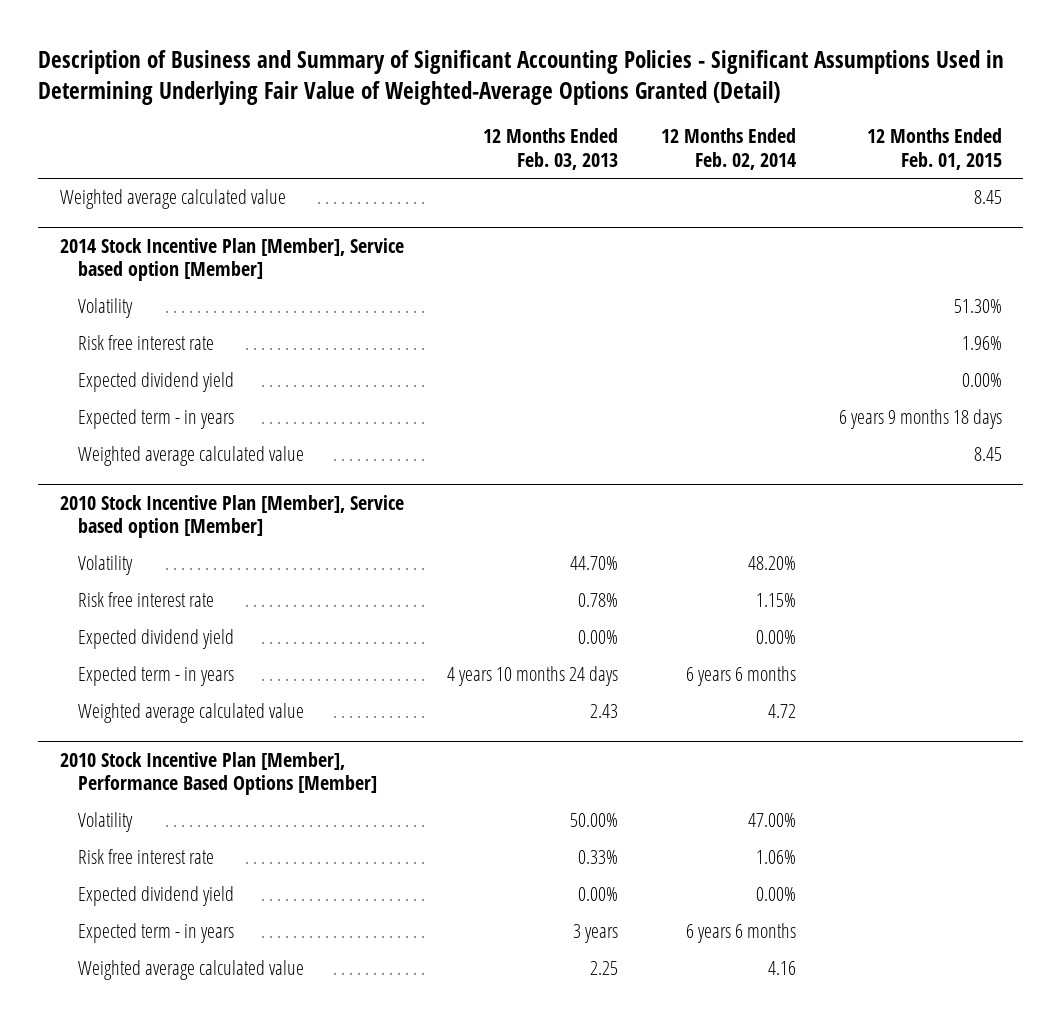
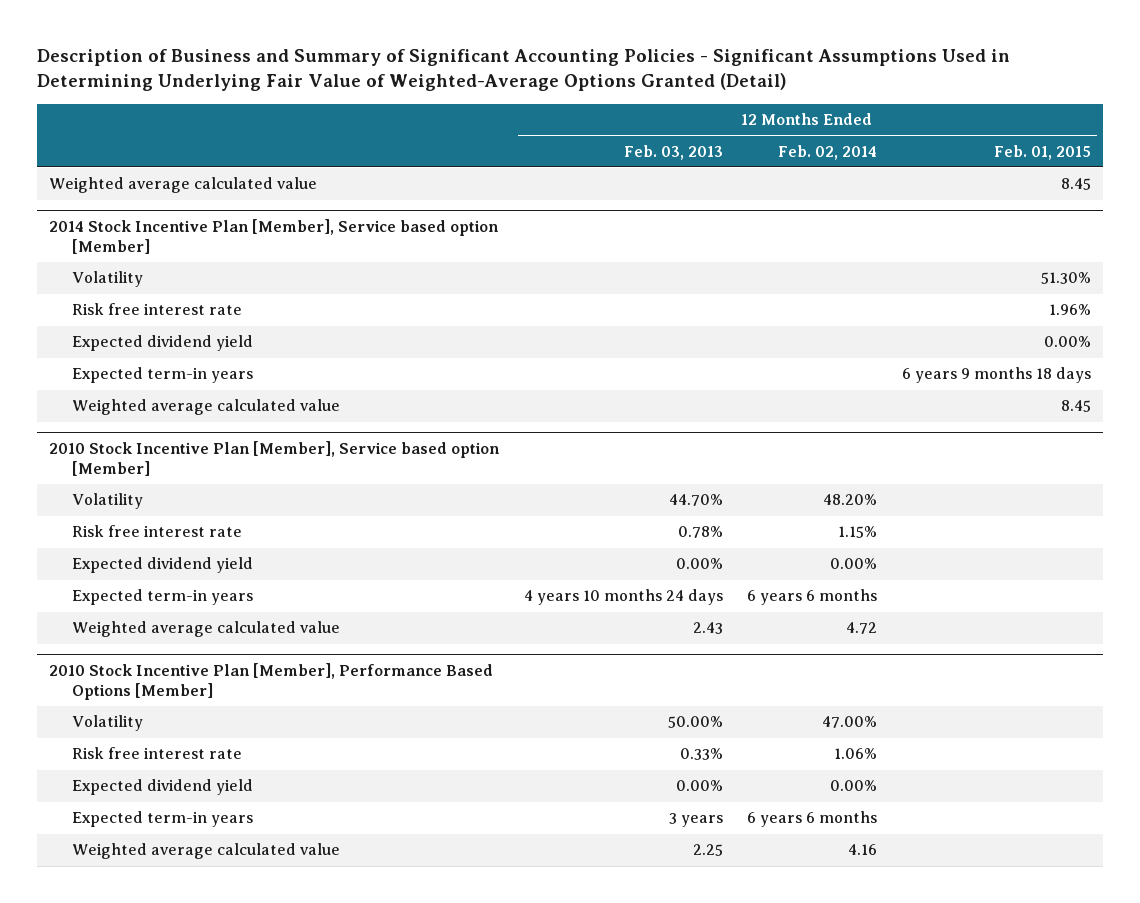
[77,409,234,430] Expected term - in years -> [71,367,253,384] Expected term-in years
[77,666,234,687] Expected term - in years -> [71,589,253,606] Expected term-in years
[77,923,234,944] Expected term - in years -> [71,811,253,828] Expected term-in years

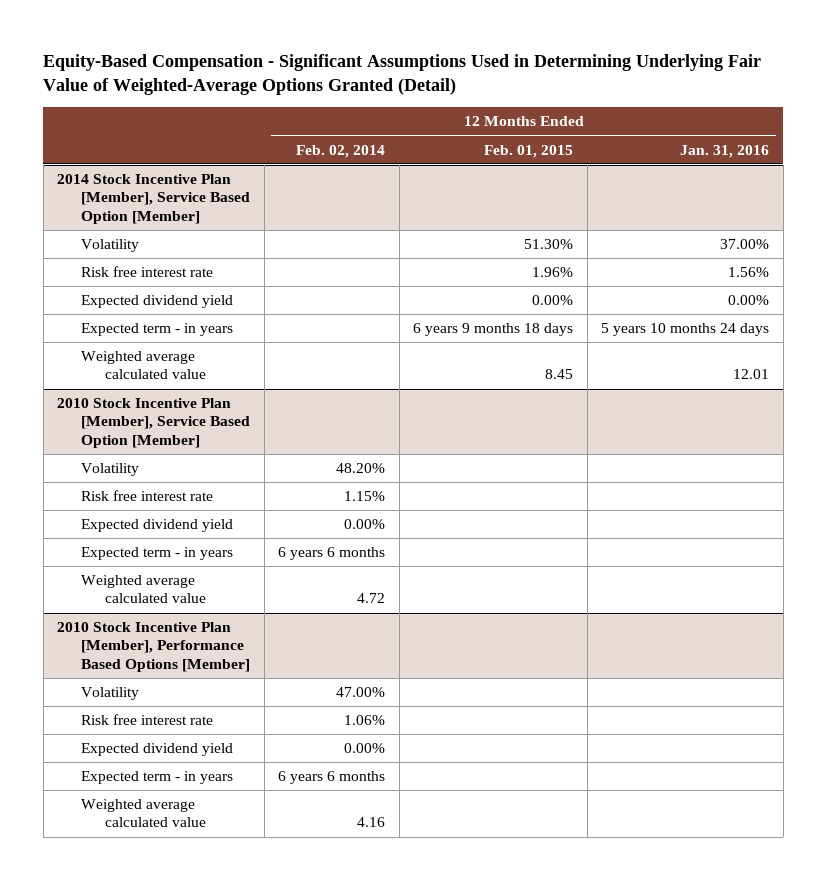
[37,49,1011,92] Description of Business and Summary of Significant Accounting Policies - Significant Assumptions Used in Determining Underlying Fair Value of Weighted-Average Options Granted (Detail) -> [43,54,762,96] Equity-Based Compensation - Significant Assumptions Used in Determining Underlying Fair Value of Weighted-Average Options Granted (Detail)
[623,144,723,160] Feb. 03, 2013 -> none
none -> [680,144,770,158] Jan. 31, 2016
[49,177,318,194] Weighted average calculated value -> none
[49,218,500,254] 2014 Stock Incentive Plan [Member], Service based option [Member] -> [57,174,251,224] 2014 Stock Incentive Plan [Member], Service Based Option [Member]
[71,367,253,384] Expected term-in years -> [81,323,234,337] Expected term - in years
[49,440,501,476] 2010 Stock Incentive Plan [Member], Service based option [Member] -> [57,398,251,448] 2010 Stock Incentive Plan [Member], Service Based Option [Member]
[71,589,253,606] Expected term-in years -> [81,547,234,561] Expected term - in years
[71,811,253,828] Expected term-in years -> [81,771,234,785] Expected term - in years

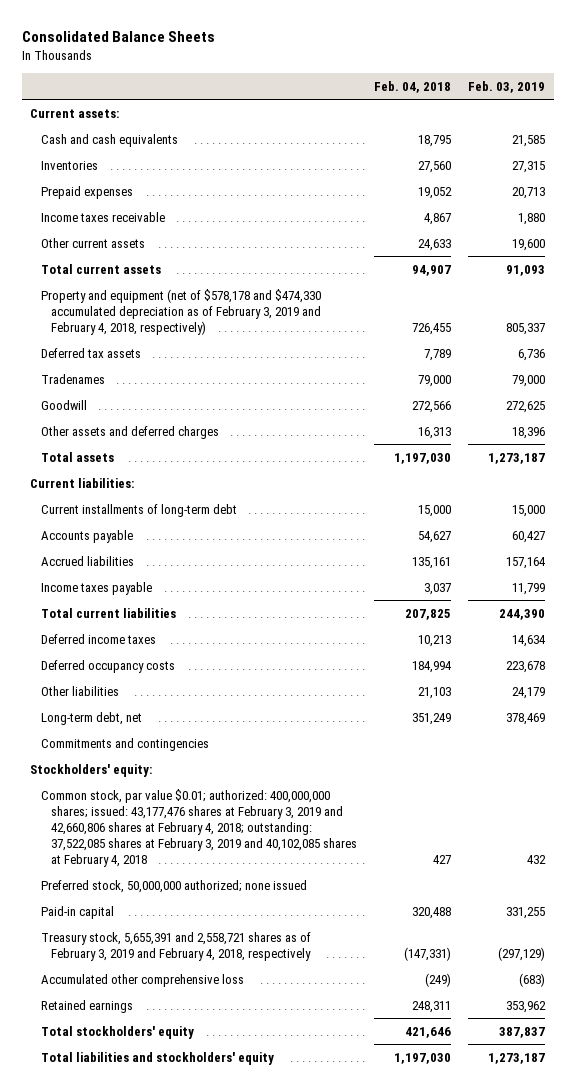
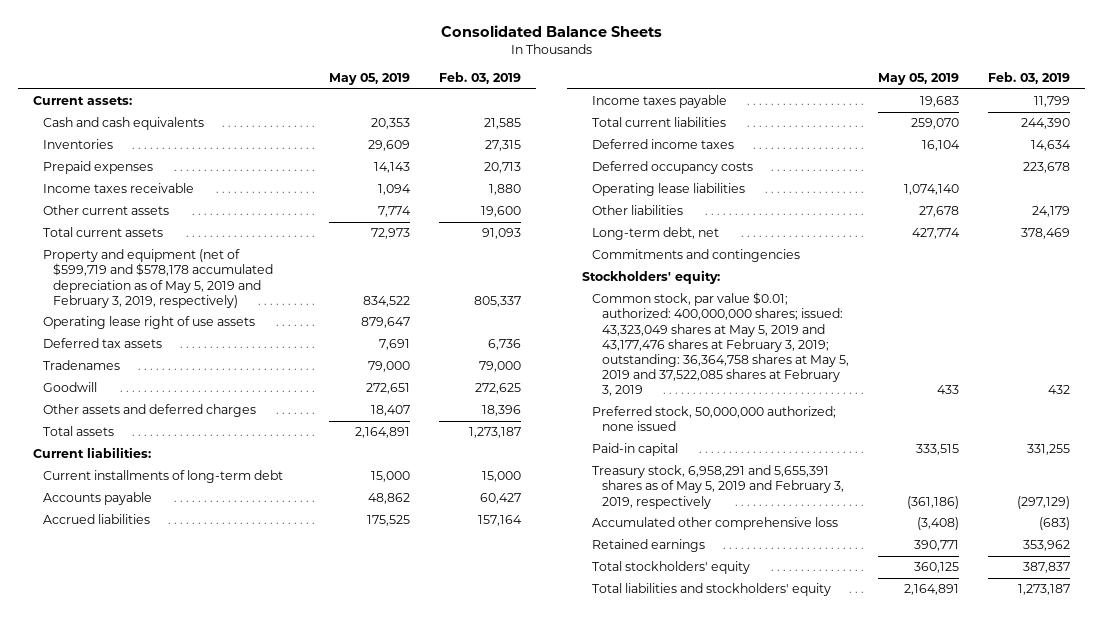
[373,80,451,93] Feb. 04, 2018 -> none
none -> [329,73,411,86] May 05, 2019
[40,288,321,335] Property and equipment (net of $578,178 and $474,330 accumulated depreciation as of February 3, 2019 and February 4, 2018, respectively) -> [42,249,273,308] Property and equipment (net of $599,719 and $578,178 accumulated depreciation as of May 5, 2019 and February 3, 2019, respectively)
none -> [42,316,255,330] Operating lease right of use assets
none -> [591,183,745,197] Operating lease liabilities
[40,788,357,868] Common stock, par value $0.01; authorized: 400,000,000 shares; issued: 43,177,476 shares at February 3, 2019 and 42,660,806 shares at February 4, 2018; outstanding: 37,522,085 shares at February 3, 2019 and 40,102,085 shares at February 4, 2018 -> [591,292,849,397] Common stock, par value $0.01; authorized: 400,000,000 shares; issued: 43,323,049 shares at May 5, 2019 and 43,177,476 shares at February 3, 2019; outstanding: 36,364,758 shares at May 5, 2019 and 37,522,085 shares at February 3, 2019
[40,931,311,961] Treasury stock, 5,655,391 and 2,558,721 shares as of February 3, 2019 and February 4, 2018, respectively -> [591,465,844,509] Treasury stock, 6,958,291 and 5,655,391 shares as of May 5, 2019 and February 3, 2019, respectively

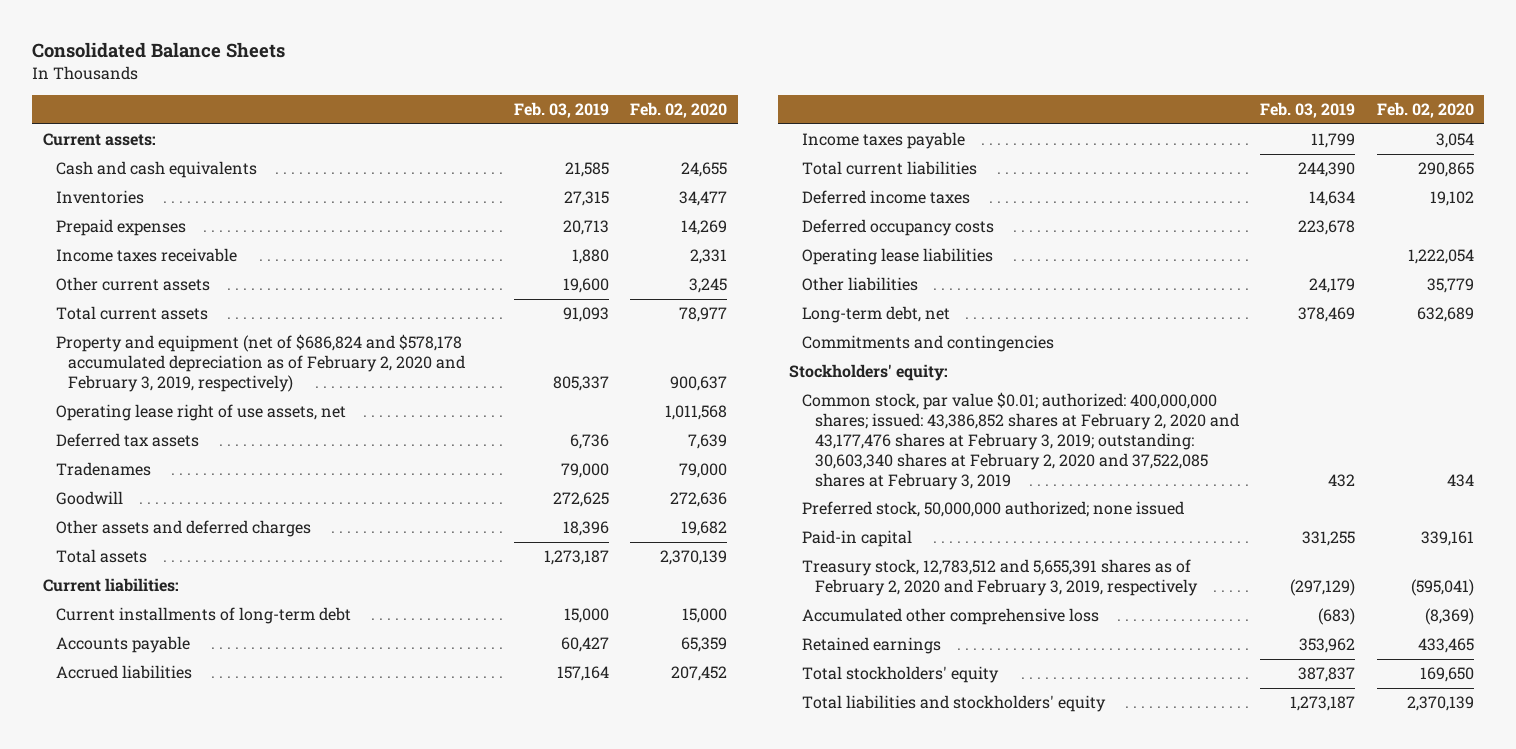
[329,73,411,86] May 05, 2019 -> none
none -> [630,101,728,118] Feb. 02, 2020
[42,249,273,308] Property and equipment (net of $599,719 and $578,178 accumulated depreciation as of May 5, 2019 and February 3, 2019, respectively) -> [55,334,466,392] Property and equipment (net of $686,824 and $578,178 accumulated depreciation as of February 2, 2020 and February 3, 2019, respectively)
[42,316,255,330] Operating lease right of use assets -> [55,404,346,422] Operating lease right of use assets, net
[591,292,849,397] Common stock, par value $0.01; authorized: 400,000,000 shares; issued: 43,323,049 shares at May 5, 2019 and 43,177,476 shares at February 3, 2019; outstanding: 36,364,758 shares at May 5, 2019 and 37,522,085 shares at February 3, 2019 -> [801,392,1239,490] Common stock, par value $0.01; authorized: 400,000,000 shares; issued: 43,386,852 shares at February 2, 2020 and 43,177,476 shares at February 3, 2019; outstanding: 30,603,340 shares at February 2, 2020 and 37,522,085 shares at February 3, 2019
[591,465,844,509] Treasury stock, 6,958,291 and 5,655,391 shares as of May 5, 2019 and February 3, 2019, respectively -> [801,559,1198,597] Treasury stock, 12,783,512 and 5,655,391 shares as of February 2, 2020 and February 3, 2019, respectively

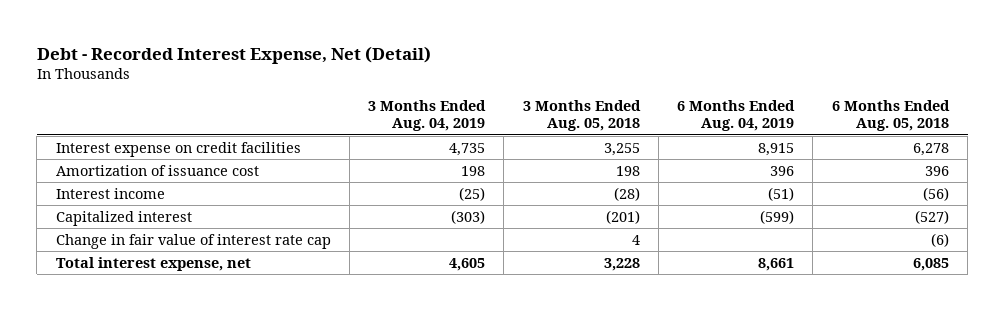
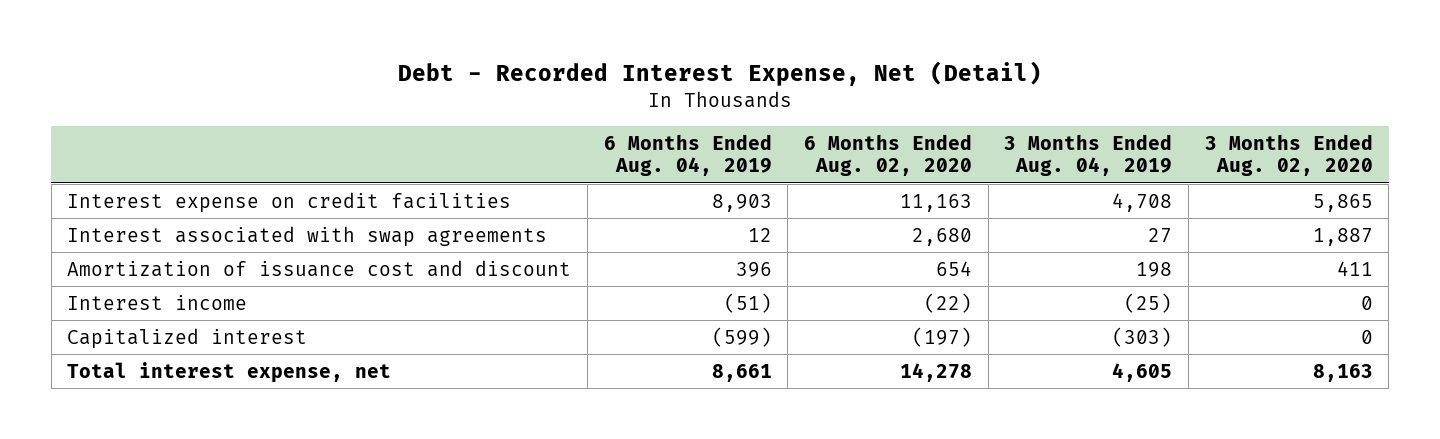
[522,99,641,132] 3 Months Ended Aug. 05, 2018 -> none
[831,99,950,132] 6 Months Ended Aug. 05, 2018 -> none
none -> [803,133,972,177] 6 Months Ended Aug. 02, 2020
none -> [1204,133,1373,177] 3 Months Ended Aug. 02, 2020
[449,142,486,156] 4,735 -> [1112,192,1173,212] 4,708
[758,142,795,156] 8,915 -> [711,193,772,212] 8,903
none -> [67,225,548,247] Interest associated with swap agreements
[55,164,259,176] Amortization of issuance cost -> [67,259,572,277] Amortization of issuance cost and discount
[55,233,331,249] Change in fair value of interest rate cap -> none

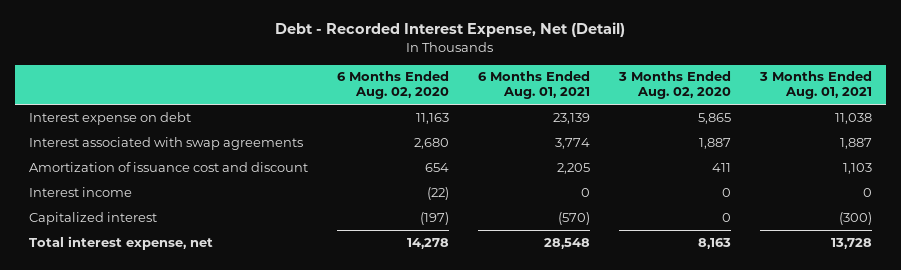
[603,133,772,177] 6 Months Ended Aug. 04, 2019 -> none
[1004,133,1173,177] 3 Months Ended Aug. 04, 2019 -> none
none -> [477,71,590,100] 6 Months Ended Aug. 01, 2021
none -> [758,71,872,100] 3 Months Ended Aug. 01, 2021
[67,191,512,213] Interest expense on credit facilities -> [29,111,192,125] Interest expense on debt

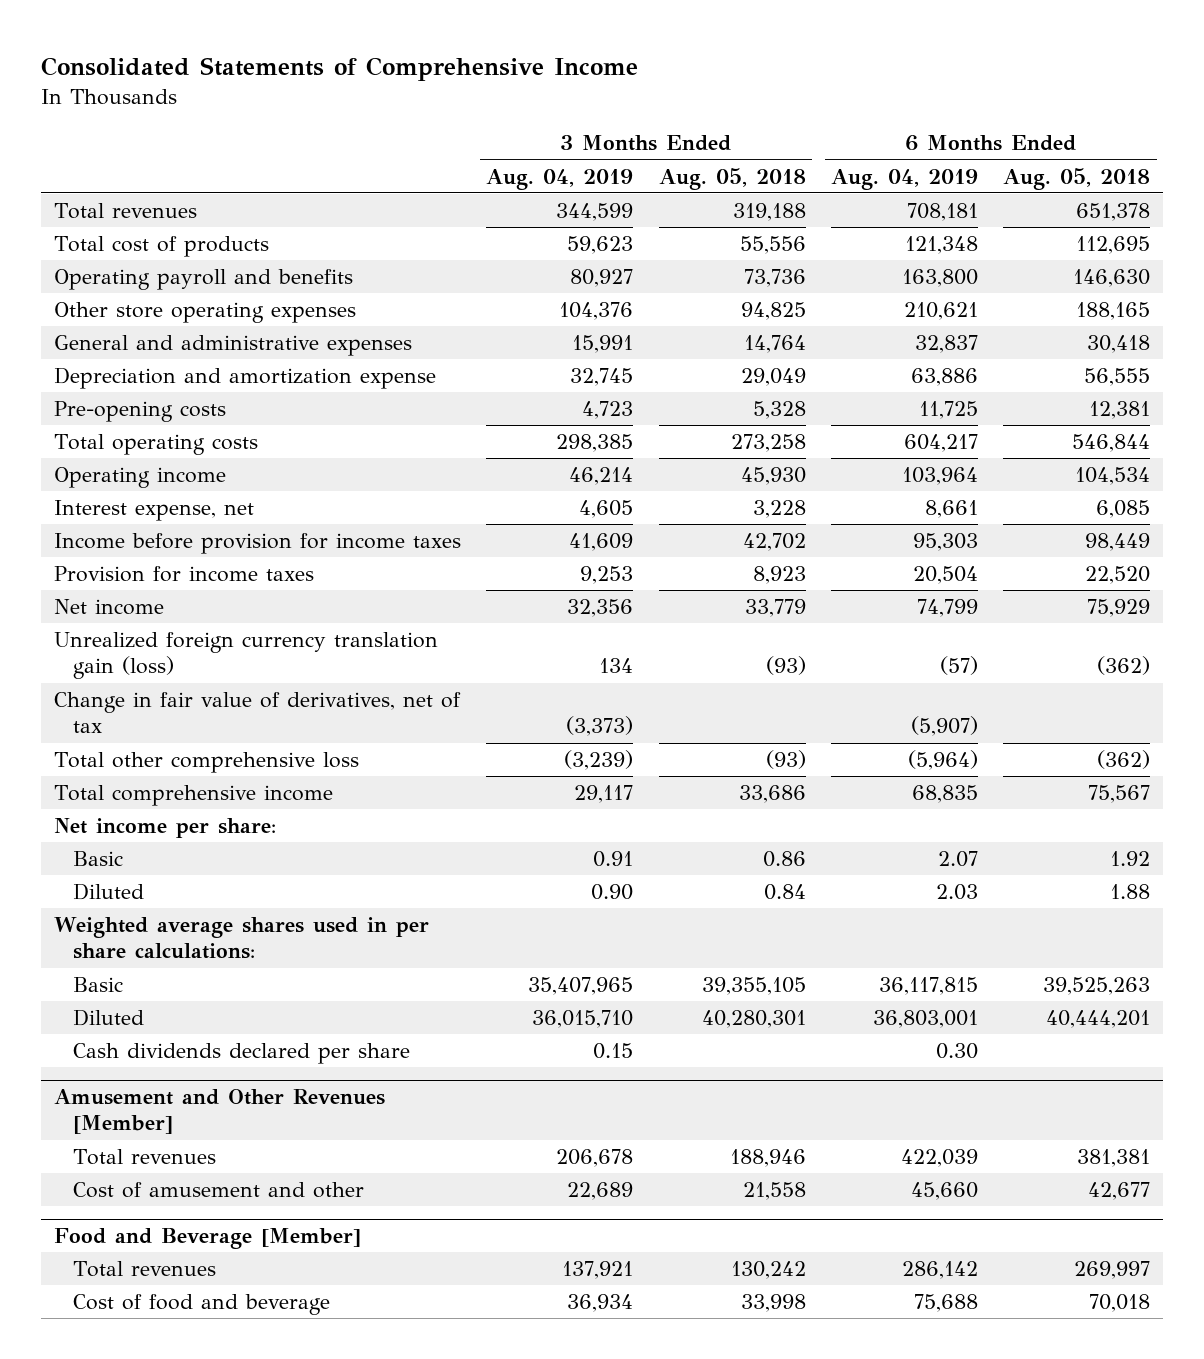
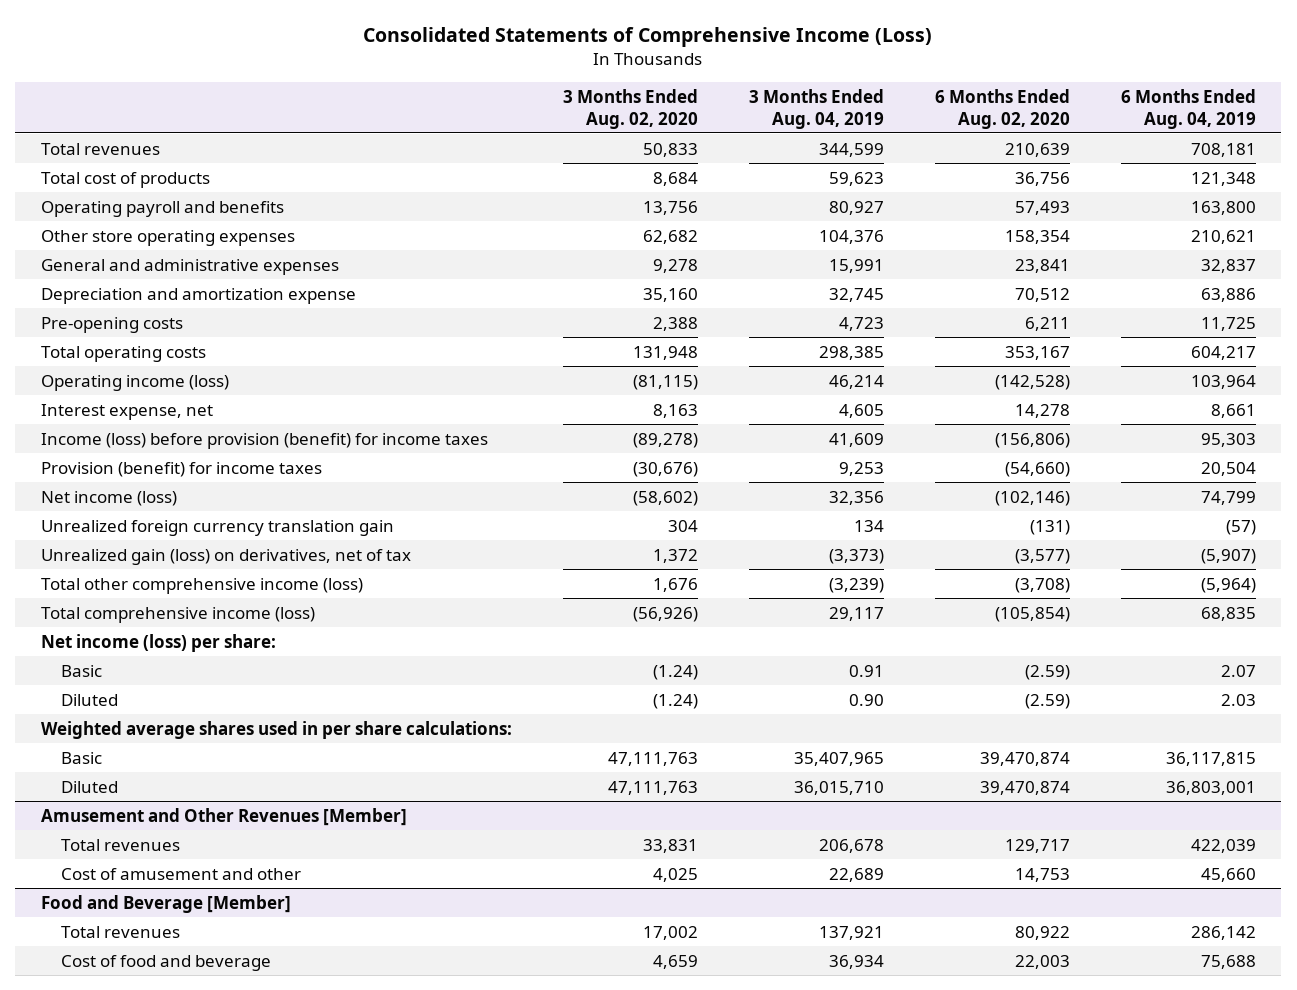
[41,56,639,81] Consolidated Statements of Comprehensive Income -> [363,26,933,47] Consolidated Statements of Comprehensive Income (Loss)
[658,167,806,190] Aug. 05, 2018 -> none
[1003,167,1151,190] Aug. 05, 2018 -> none
none -> [562,88,698,129] 3 Months Ended Aug. 02, 2020
none -> [934,88,1070,129] 6 Months Ended Aug. 02, 2020
[53,467,226,489] Operating income -> [40,374,229,391] Operating income (loss)
[53,533,461,555] Income before provision for income taxes -> [40,432,488,449] Income (loss) before provision (benefit) for income taxes
[53,566,314,583] Provision for income taxes -> [40,461,322,477] Provision (benefit) for income taxes
[53,599,164,616] Net income -> [40,490,177,506] Net income (loss)
[53,632,438,680] Unrealized foreign currency translation gain (loss) -> [40,519,394,536] Unrealized foreign currency translation gain
[53,692,461,734] Change in fair value of derivatives, net of tax -> [40,548,411,565] Unrealized gain (loss) on derivatives, net of tax
[53,752,359,774] Total other comprehensive loss -> [40,577,363,594] Total other comprehensive income (loss)
[53,785,333,807] Total comprehensive income -> [40,606,315,623] Total comprehensive income (loss)
[53,818,276,839] Net income per share: -> [40,633,276,652] Net income (loss) per share:
[72,1043,410,1065] Cash dividends declared per share -> none

